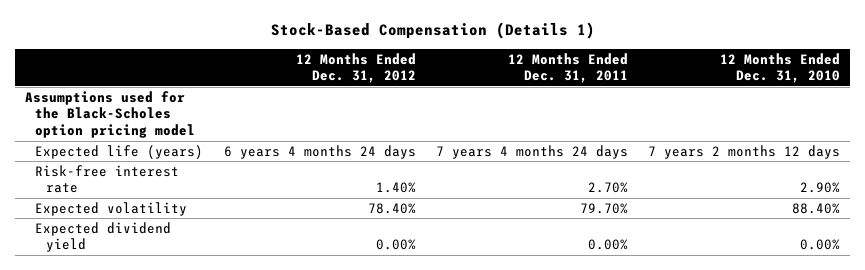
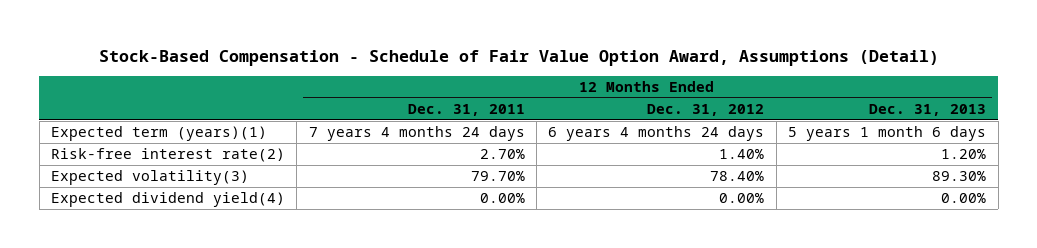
[270,22,595,40] Stock-Based Compensation (Details 1) -> [98,49,939,66] Stock-Based Compensation - Schedule of Fair Value Option Award, Assumptions (Detail)
[720,52,841,84] 12 Months Ended Dec. 31, 2010 -> none
none -> [869,103,987,116] Dec. 31, 2013
[25,90,196,139] Assumptions used for the Black-Scholes option pricing model -> none
[35,144,204,159] Expected life (years) -> [51,126,268,142] Expected term (years)(1)
[35,164,180,194] Risk-free interest rate -> [51,148,286,163] Risk-free interest rate(2)
[35,201,188,216] Expected volatility -> [51,170,250,186] Expected volatility(3)
[35,221,172,253] Expected dividend yield -> [51,192,286,208] Expected dividend yield(4)

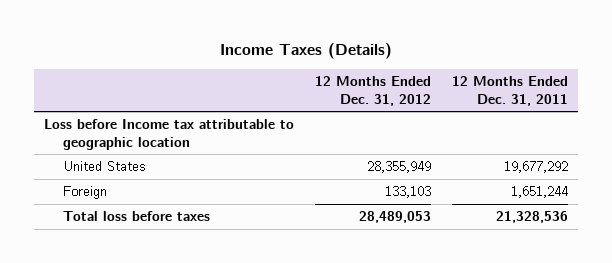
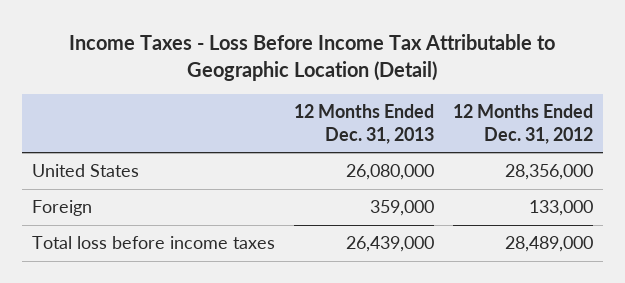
[220,43,393,60] Income Taxes (Details) -> [69,33,556,81] Income Taxes - Loss Before Income Tax Attributable to Geographic Location (Detail)
[451,76,568,106] 12 Months Ended Dec. 31, 2011 -> none
none -> [293,104,434,144] 12 Months Ended Dec. 31, 2013
[44,119,295,150] Loss before Income tax attributable to geographic location -> none
[367,161,432,174] 28,355,949 -> [505,164,594,181] 28,356,000
[385,186,432,199] 133,103 -> [529,200,594,217] 133,000
[63,211,211,222] Total loss before taxes -> [31,236,275,250] Total loss before income taxes
[359,211,432,224] 28,489,053 -> [505,236,594,253] 28,489,000

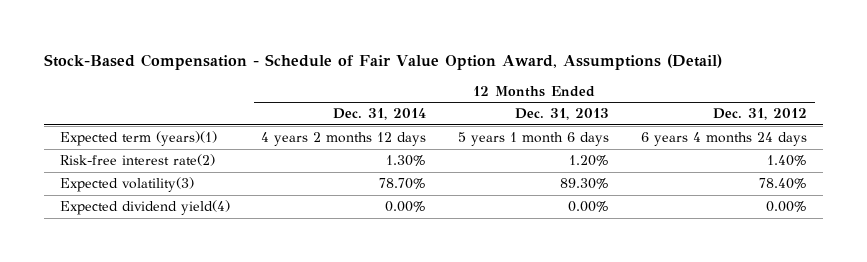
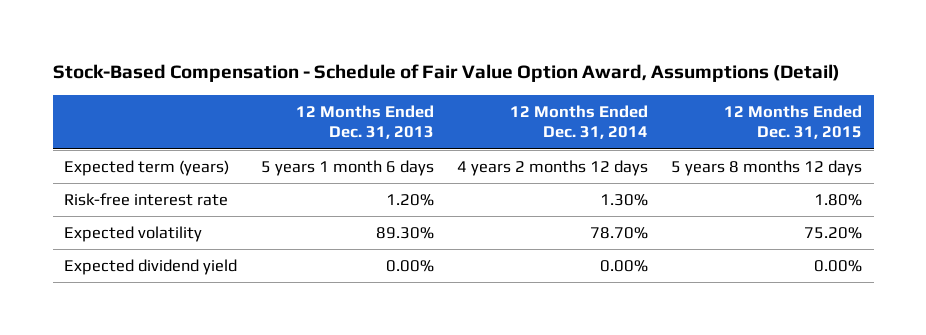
[713,108,808,121] Dec. 31, 2012 -> none
none -> [724,104,863,140] 12 Months Ended Dec. 31, 2015
[59,131,217,147] Expected term (years)(1) -> [64,160,230,177] Expected term (years)
[59,154,215,167] Risk-free interest rate(2) -> [64,193,229,207] Risk-free interest rate
[59,177,194,193] Expected volatility(3) -> [64,226,203,243] Expected volatility
[59,200,230,216] Expected dividend yield(4) -> [64,259,238,276] Expected dividend yield

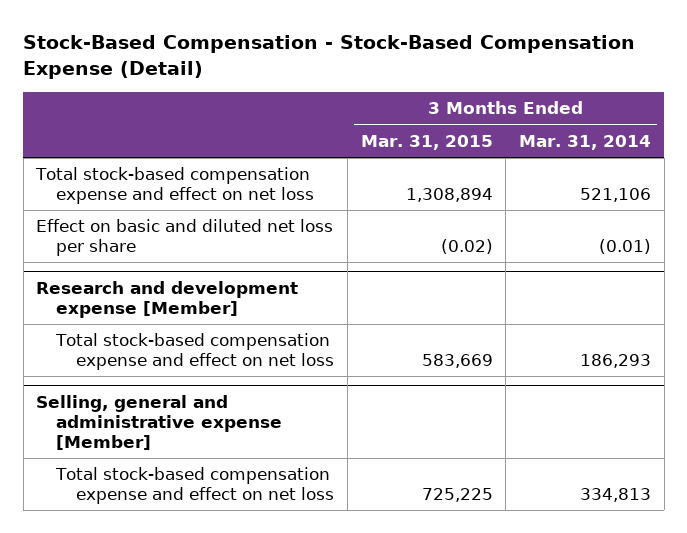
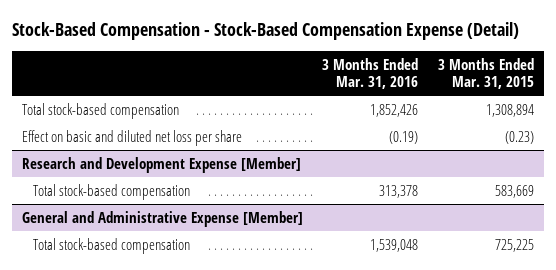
[518,134,651,150] Mar. 31, 2014 -> none
none -> [322,57,419,90] 3 Months Ended Mar. 31, 2016
[35,167,315,205] Total stock-based compensation expense and effect on net loss -> [21,102,179,119] Total stock-based compensation
[440,239,493,255] (0.02) -> [504,130,534,144] (0.23)
[36,281,299,318] Research and development expense [Member] -> [21,156,301,173] Research and Development Expense [Member]
[55,333,335,371] Total stock-based compensation expense and effect on net loss -> [33,183,191,200] Total stock-based compensation
[36,395,283,450] Selling, general and administrative expense [Member] -> [21,210,303,227] General and Administrative Expense [Member]
[55,467,335,505] Total stock-based compensation expense and effect on net loss -> [33,237,191,254] Total stock-based compensation

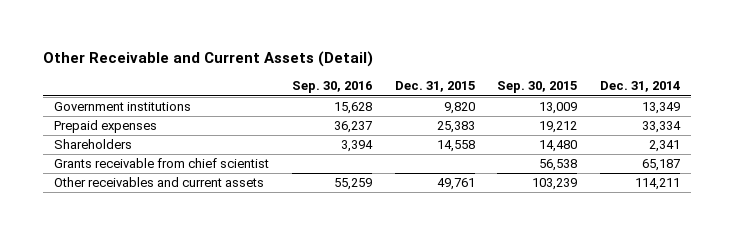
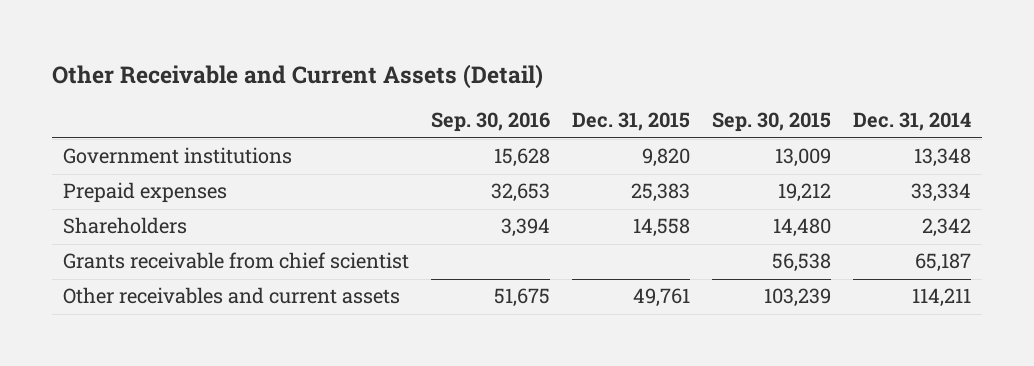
[642,102,681,115] 13,349 -> [913,148,971,168] 13,348
[333,121,372,134] 36,237 -> [491,183,551,203] 32,653
[649,140,681,153] 2,341 -> [921,218,971,238] 2,342
[333,178,372,191] 55,259 -> [494,288,551,308] 51,675

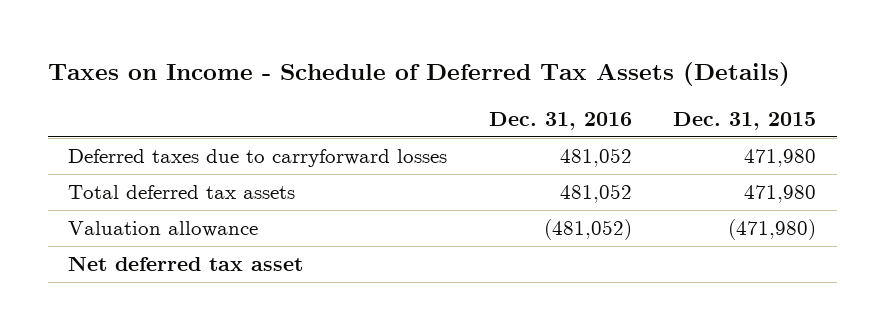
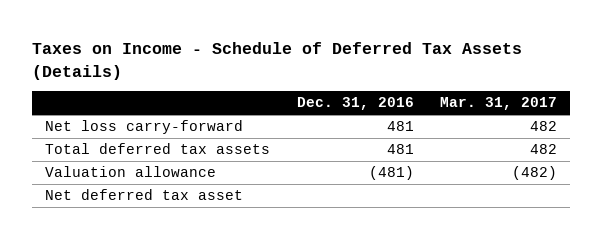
[673,111,817,130] Dec. 31, 2015 -> none
none -> [440,97,558,111] Mar. 31, 2017
[68,149,448,168] Deferred taxes due to carryforward losses -> none
none -> [45,120,244,135] Net loss carry-forward
[559,184,632,204] 481,052 -> [386,144,414,155] 481
[543,219,632,241] (481,052) -> [368,166,414,181] (481)

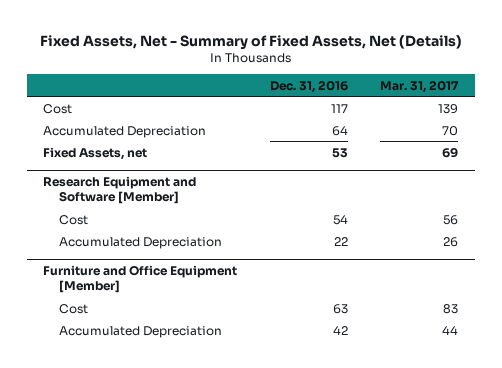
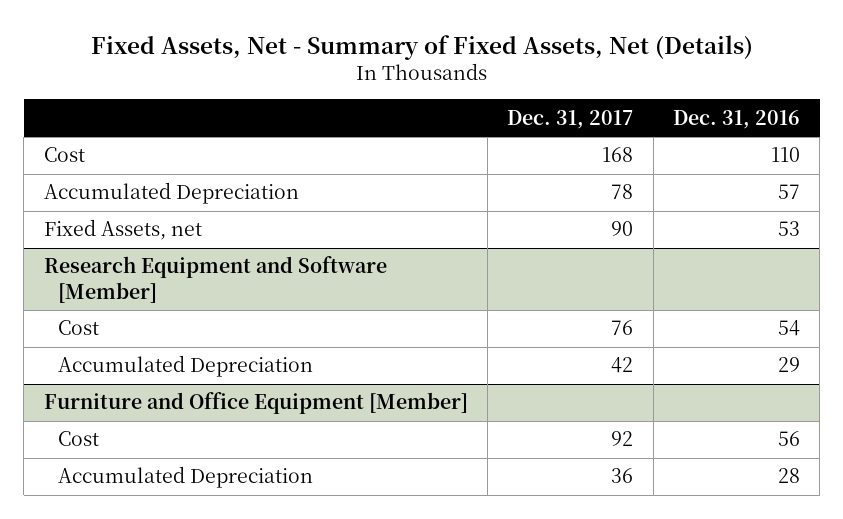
[380,79,460,93] Mar. 31, 2017 -> none
none -> [507,109,634,129] Dec. 31, 2017
[330,103,348,113] 117 -> [770,147,800,163] 110
[331,125,348,136] 64 -> [777,184,800,200] 57
[333,236,348,246] 22 -> [777,357,800,373] 29
[332,303,348,314] 63 -> [777,431,800,447] 56
[332,325,348,335] 42 -> [777,468,800,484] 28

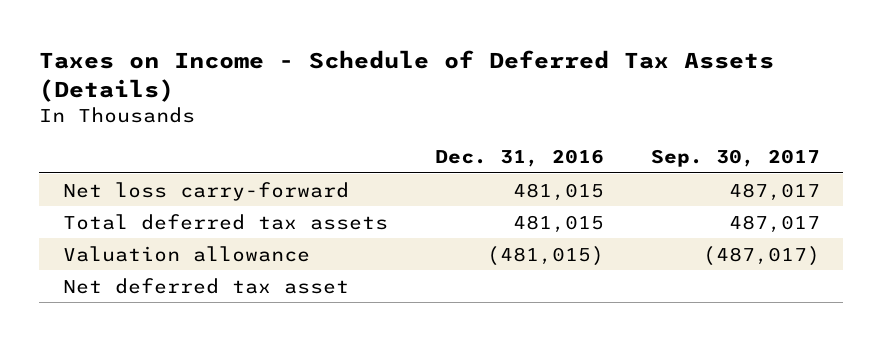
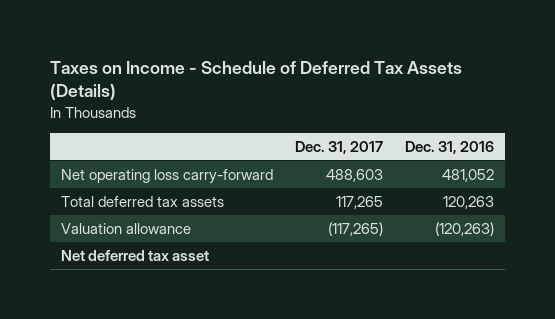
[650,149,820,168] Sep. 30, 2017 -> none
none -> [294,140,383,154] Dec. 31, 2017
[62,181,349,201] Net loss carry-forward -> [61,169,274,185] Net operating loss carry-forward
[512,182,604,201] 481,015 -> [441,169,494,183] 481,052
[512,214,604,233] 481,015 -> [442,196,494,210] 120,263
[486,245,604,266] (481,015) -> [434,222,494,237] (120,263)

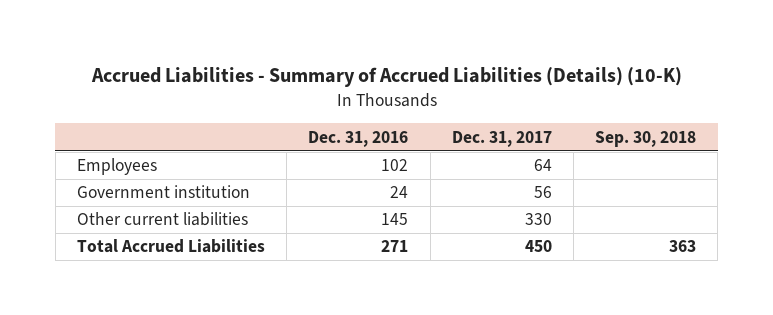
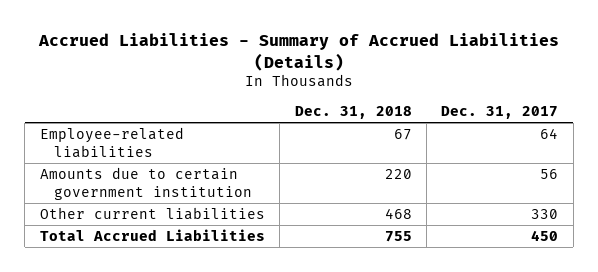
[90,67,682,88] Accrued Liabilities - Summary of Accrued Liabilities (Details) (10-K) -> [38,33,560,71] Accrued Liabilities - Summary of Accrued Liabilities (Details)
[308,130,409,147] Dec. 31, 2016 -> none
[595,130,697,147] Sep. 30, 2018 -> none
none -> [294,106,412,120] Dec. 31, 2018
[76,185,250,199] Government institution -> none
[76,158,157,176] Employees -> [39,127,184,158] Employee-related liabilities
none -> [39,167,253,200] Amounts due to certain government institution

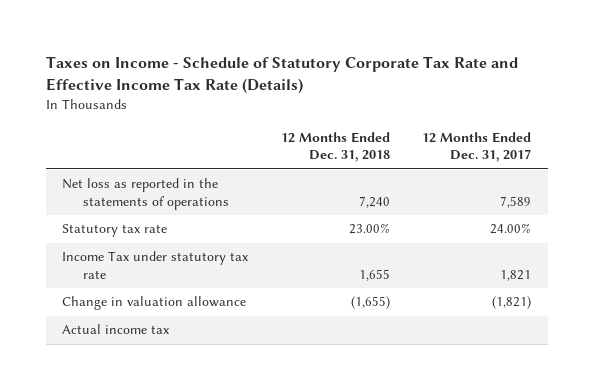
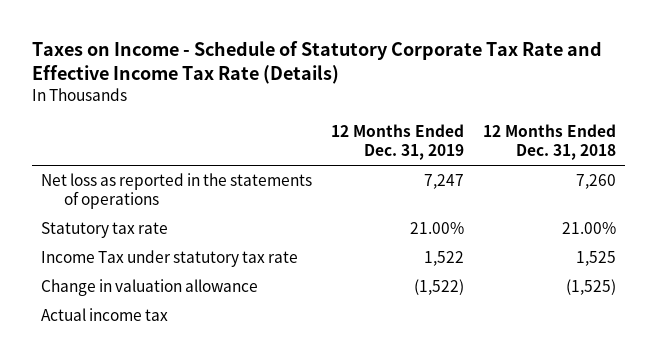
[422,131,532,163] 12 Months Ended Dec. 31, 2017 -> none
none -> [331,124,465,161] 12 Months Ended Dec. 31, 2019
[358,196,390,209] 7,240 -> [575,174,616,190] 7,260
[348,223,390,235] 23.00% -> [561,222,616,235] 21.00%
[358,269,390,282] 1,655 -> [575,251,616,267] 1,525
[350,296,390,310] (1,655) -> [565,279,616,296] (1,525)

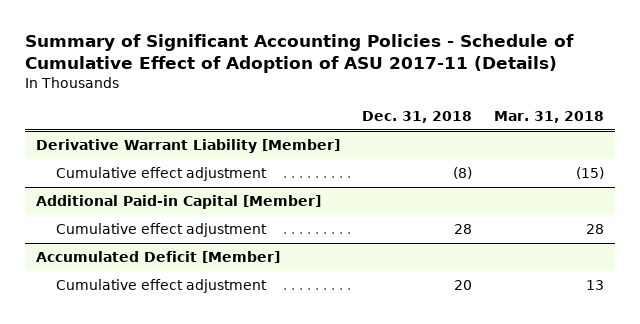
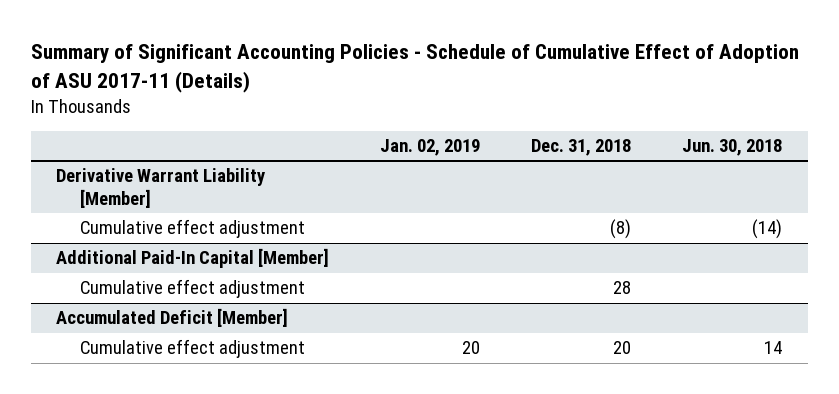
[494,110,605,123] Mar. 31, 2018 -> none
none -> [380,139,481,157] Jan. 02, 2019
none -> [682,139,783,157] Jun. 30, 2018
[35,194,321,209] Additional Paid-in Capital [Member] -> [56,248,330,269] Additional Paid-In Capital [Member]

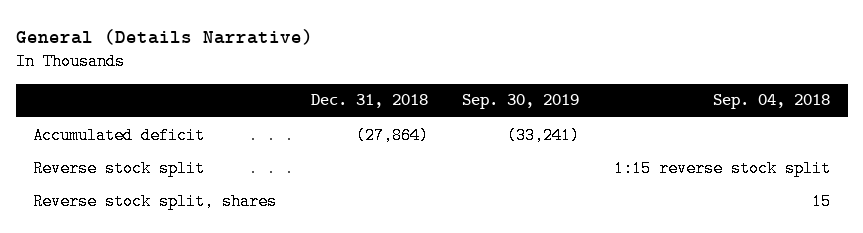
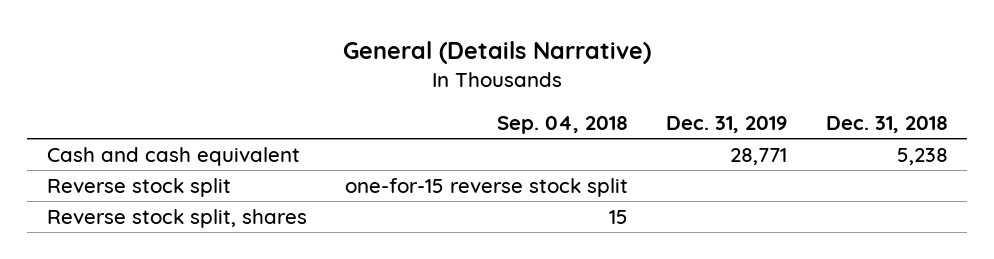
[462,94,580,110] Sep. 30, 2019 -> none
none -> [666,116,788,134] Dec. 31, 2019
[32,126,205,144] Accumulated deficit -> none
none -> [46,146,300,166] Cash and cash equivalent
[614,159,832,177] 1:15 reverse stock split -> [344,177,628,197] one-for-15 reverse stock split

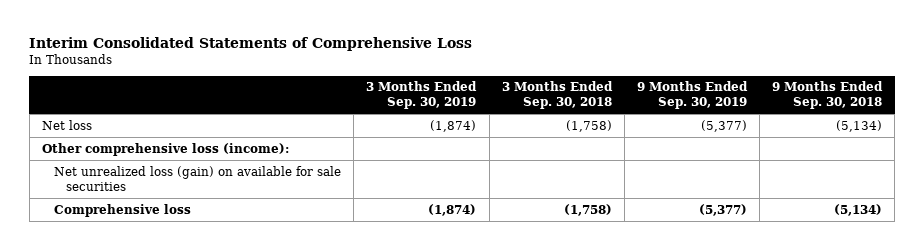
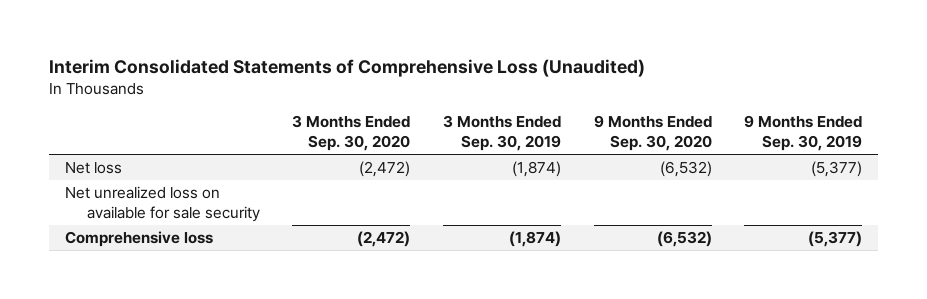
[29,36,473,51] Interim Consolidated Statements of Comprehensive Loss -> [48,58,645,77] Interim Consolidated Statements of Comprehensive Loss (Unaudited)
[501,81,613,110] 3 Months Ended Sep. 30, 2018 -> none
[772,81,884,110] 9 Months Ended Sep. 30, 2018 -> none
none -> [292,115,411,152] 3 Months Ended Sep. 30, 2020
none -> [593,115,712,152] 9 Months Ended Sep. 30, 2020
[42,142,290,156] Other comprehensive loss (income): -> none
[54,165,342,191] Net unrealized loss (gain) on available for sale securities -> [65,186,260,222] Net unrealized loss on available for sale security

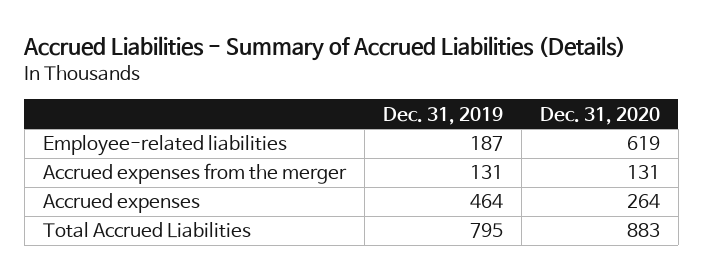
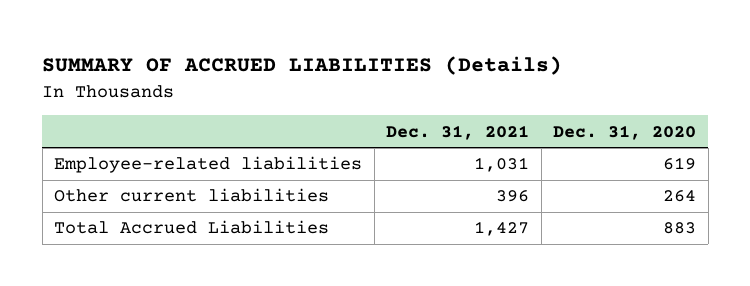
[23,36,627,62] Accrued Liabilities - Summary of Accrued Liabilities (Details) -> [42,56,563,76] SUMMARY OF ACCRUED LIABILITIES (Details)
[382,106,503,125] Dec. 31, 2019 -> none
none -> [386,124,530,140] Dec. 31, 2021
[42,163,347,185] Accrued expenses from the merger -> none
[42,193,200,214] Accrued expenses -> [54,188,330,203] Other current liabilities

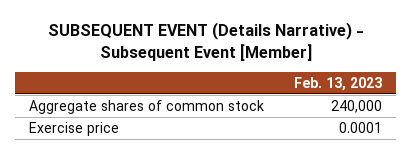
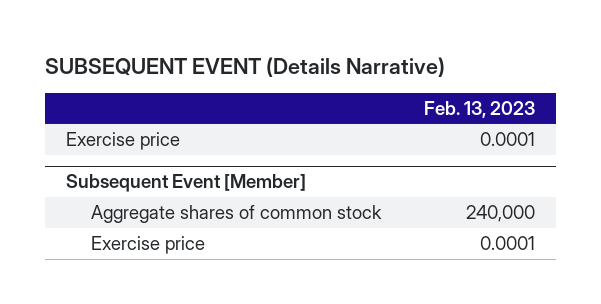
[47,22,364,61] SUBSEQUENT EVENT (Details Narrative) - Subsequent Event [Member] -> [45,57,446,78] SUBSEQUENT EVENT (Details Narrative)
none -> [66,132,181,151] Exercise price
none -> [66,174,307,193] Subsequent Event [Member]

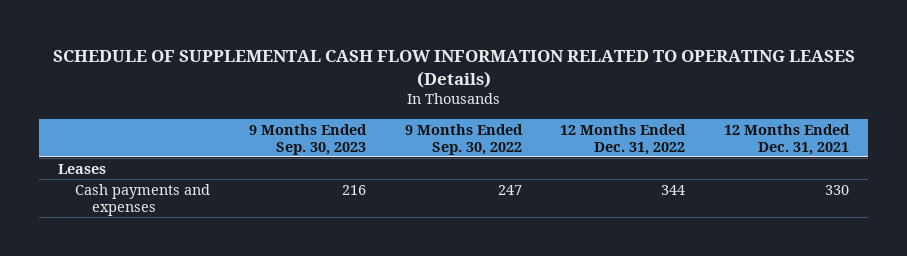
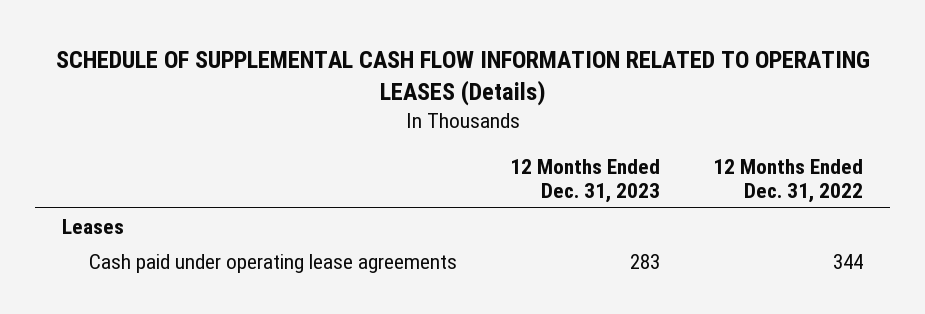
[249,123,368,155] 9 Months Ended Sep. 30, 2023 -> none
[404,123,523,155] 9 Months Ended Sep. 30, 2022 -> none
[724,123,851,155] 12 Months Ended Dec. 31, 2021 -> none
none -> [509,158,660,203] 12 Months Ended Dec. 31, 2023
[75,183,211,216] Cash payments and expenses -> [88,253,457,273] Cash paid under operating lease agreements

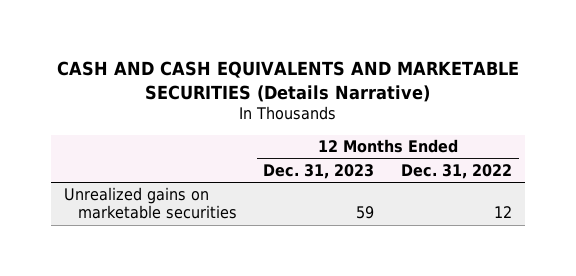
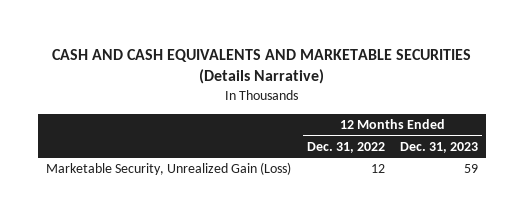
[64,187,237,220] Unrealized gains on marketable securities -> [46,162,292,176] Marketable Security, Unrealized Gain (Loss)

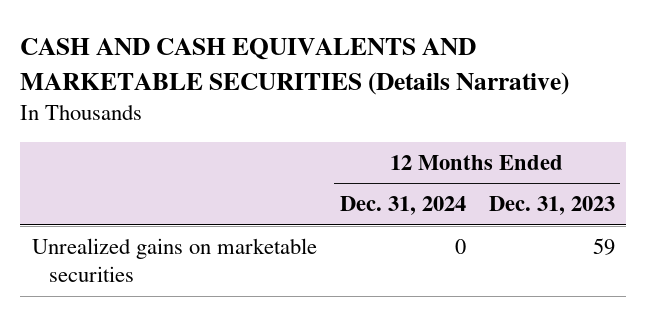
[306,141,385,153] Dec. 31, 2022 -> none
none -> [339,196,466,216] Dec. 31, 2024
[46,162,292,176] Marketable Security, Unrealized Gain (Loss) -> [31,237,317,283] Unrealized gains on marketable securities

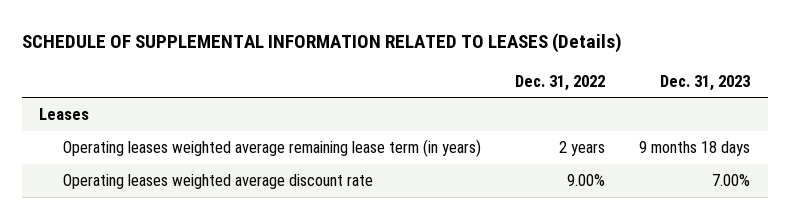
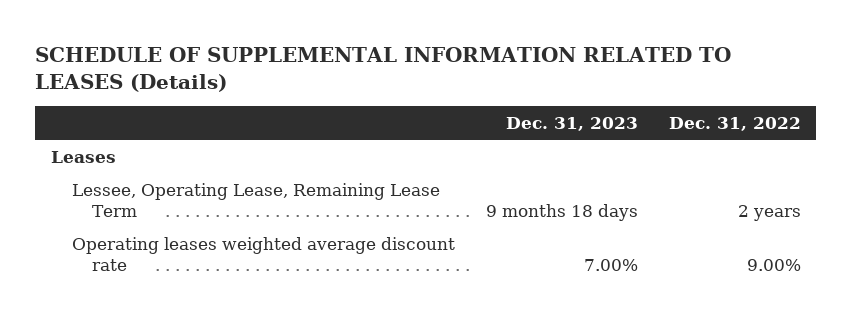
[63,139,482,158] Operating leases weighted average remaining lease term (in years) -> [71,182,440,218] Lessee, Operating Lease, Remaining Lease Term

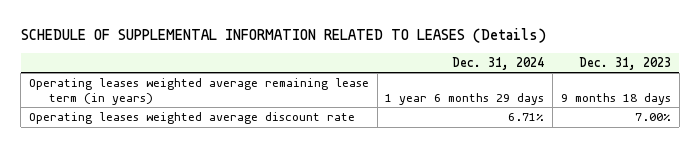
[668,116,801,131] Dec. 31, 2022 -> none
none -> [452,56,545,70] Dec. 31, 2024
[50,150,116,163] Leases -> none
[71,182,440,218] Lessee, Operating Lease, Remaining Lease Term -> [28,78,369,105] Operating leases weighted average remaining lease term (in years)

